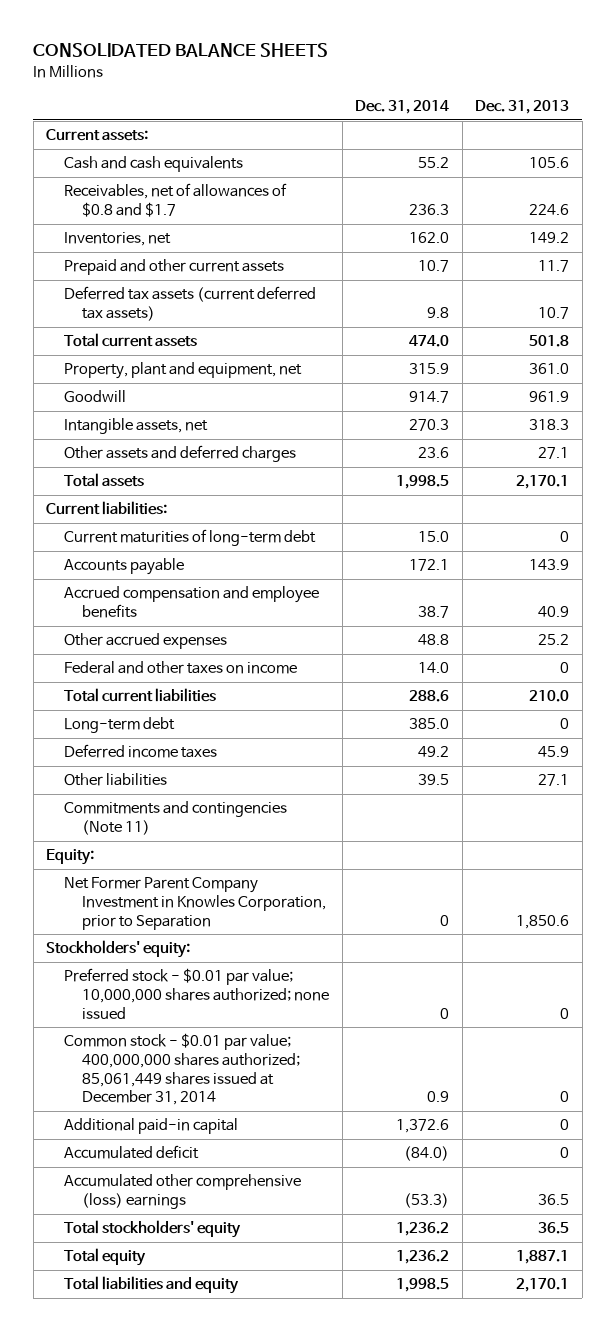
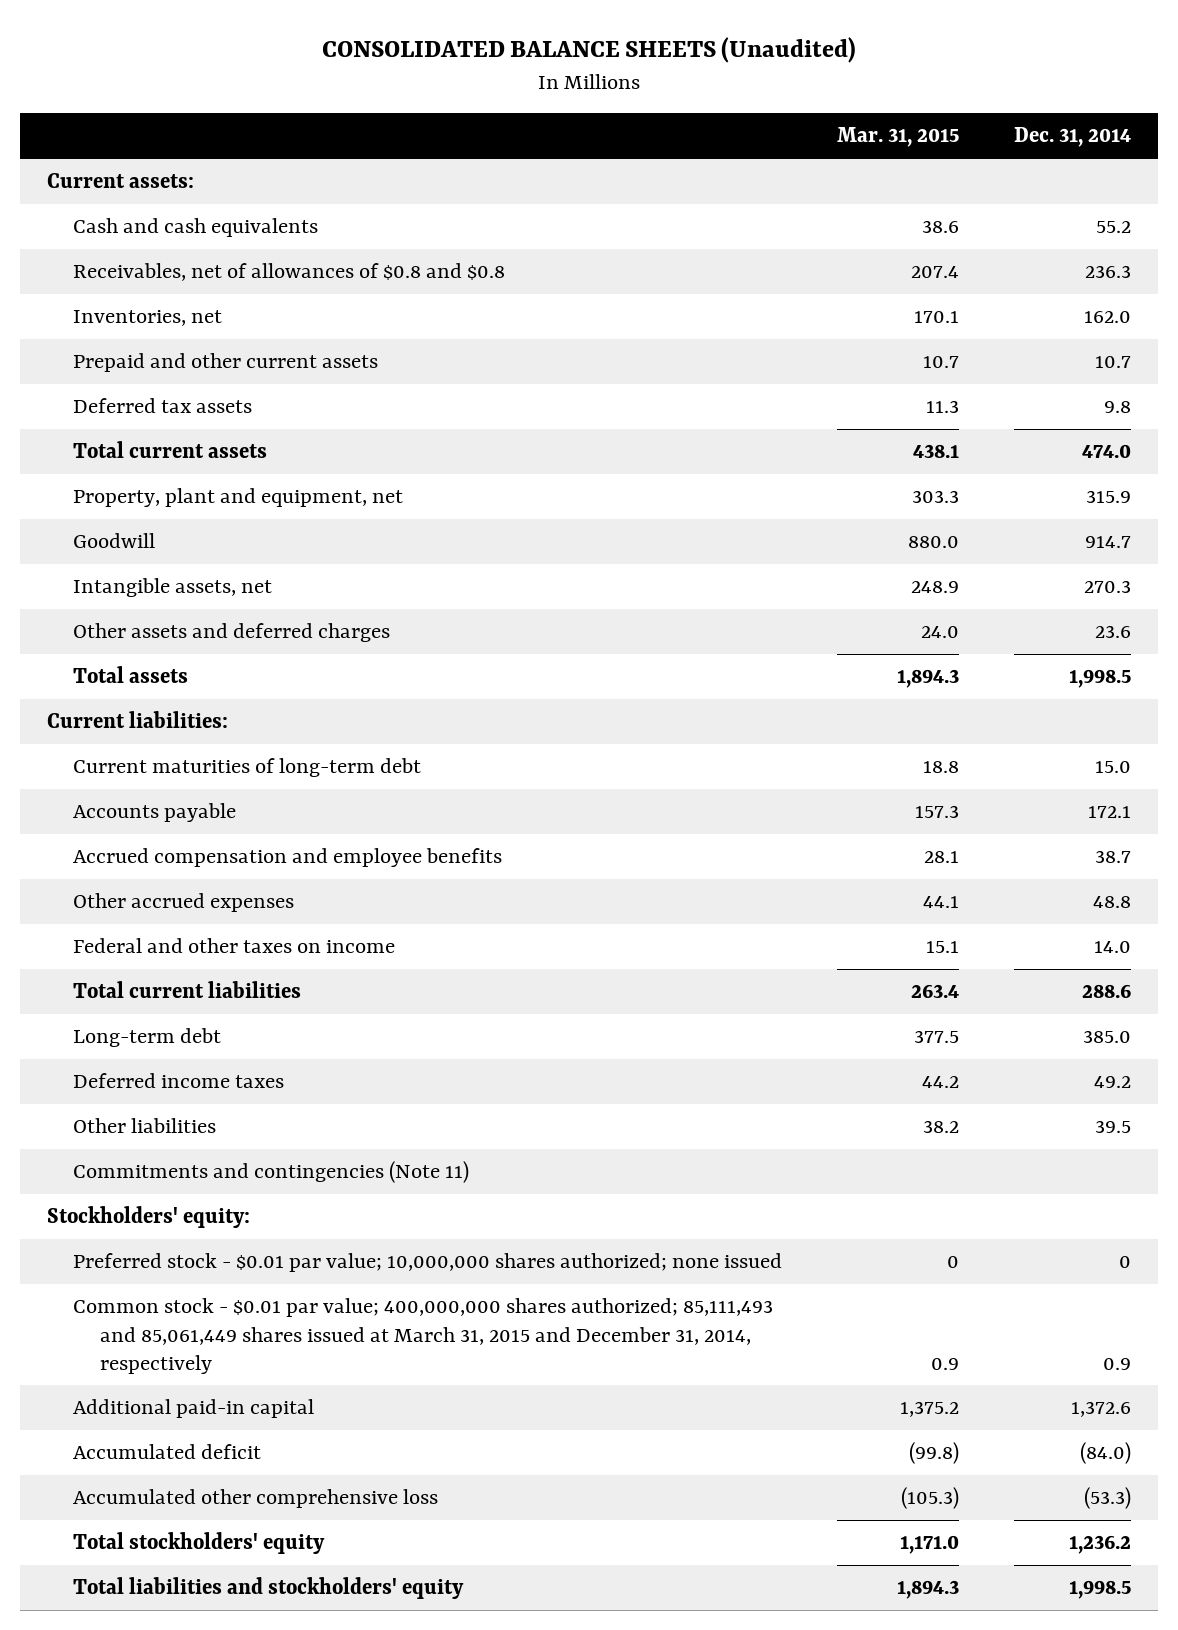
[33,43,329,58] CONSOLIDATED BALANCE SHEETS -> [321,36,856,63] CONSOLIDATED BALANCE SHEETS (Unaudited)
[475,100,570,115] Dec. 31, 2013 -> none
none -> [837,127,960,148] Mar. 31, 2015
[64,183,288,217] Receivables, net of allowances of $0.8 and $1.7 -> [73,263,506,282] Receivables, net of allowances of $0.8 and $0.8
[64,286,317,321] Deferred tax assets (current deferred tax assets) -> [73,398,253,414] Deferred tax assets
[46,849,95,866] Equity: -> none
[64,877,327,930] Net Former Parent Company Investment in Knowles Corporation, prior to Separation -> none
[64,1033,301,1106] Common stock - $0.01 par value; 400,000,000 shares authorized; 85,061,449 shares issued at December 31, 2014 -> [73,1298,774,1374] Common stock - $0.01 par value; 400,000,000 shares authorized; 85,111,493 and 85,061,449 shares issued at March 31, 2015 and December 31, 2014, respectively
[64,1174,302,1209] Accumulated other comprehensive (loss) earnings -> [73,1489,439,1509] Accumulated other comprehensive loss
[64,1248,147,1267] Total equity -> none
[64,1276,240,1295] Total liabilities and equity -> [73,1577,465,1600] Total liabilities and stockholders' equity

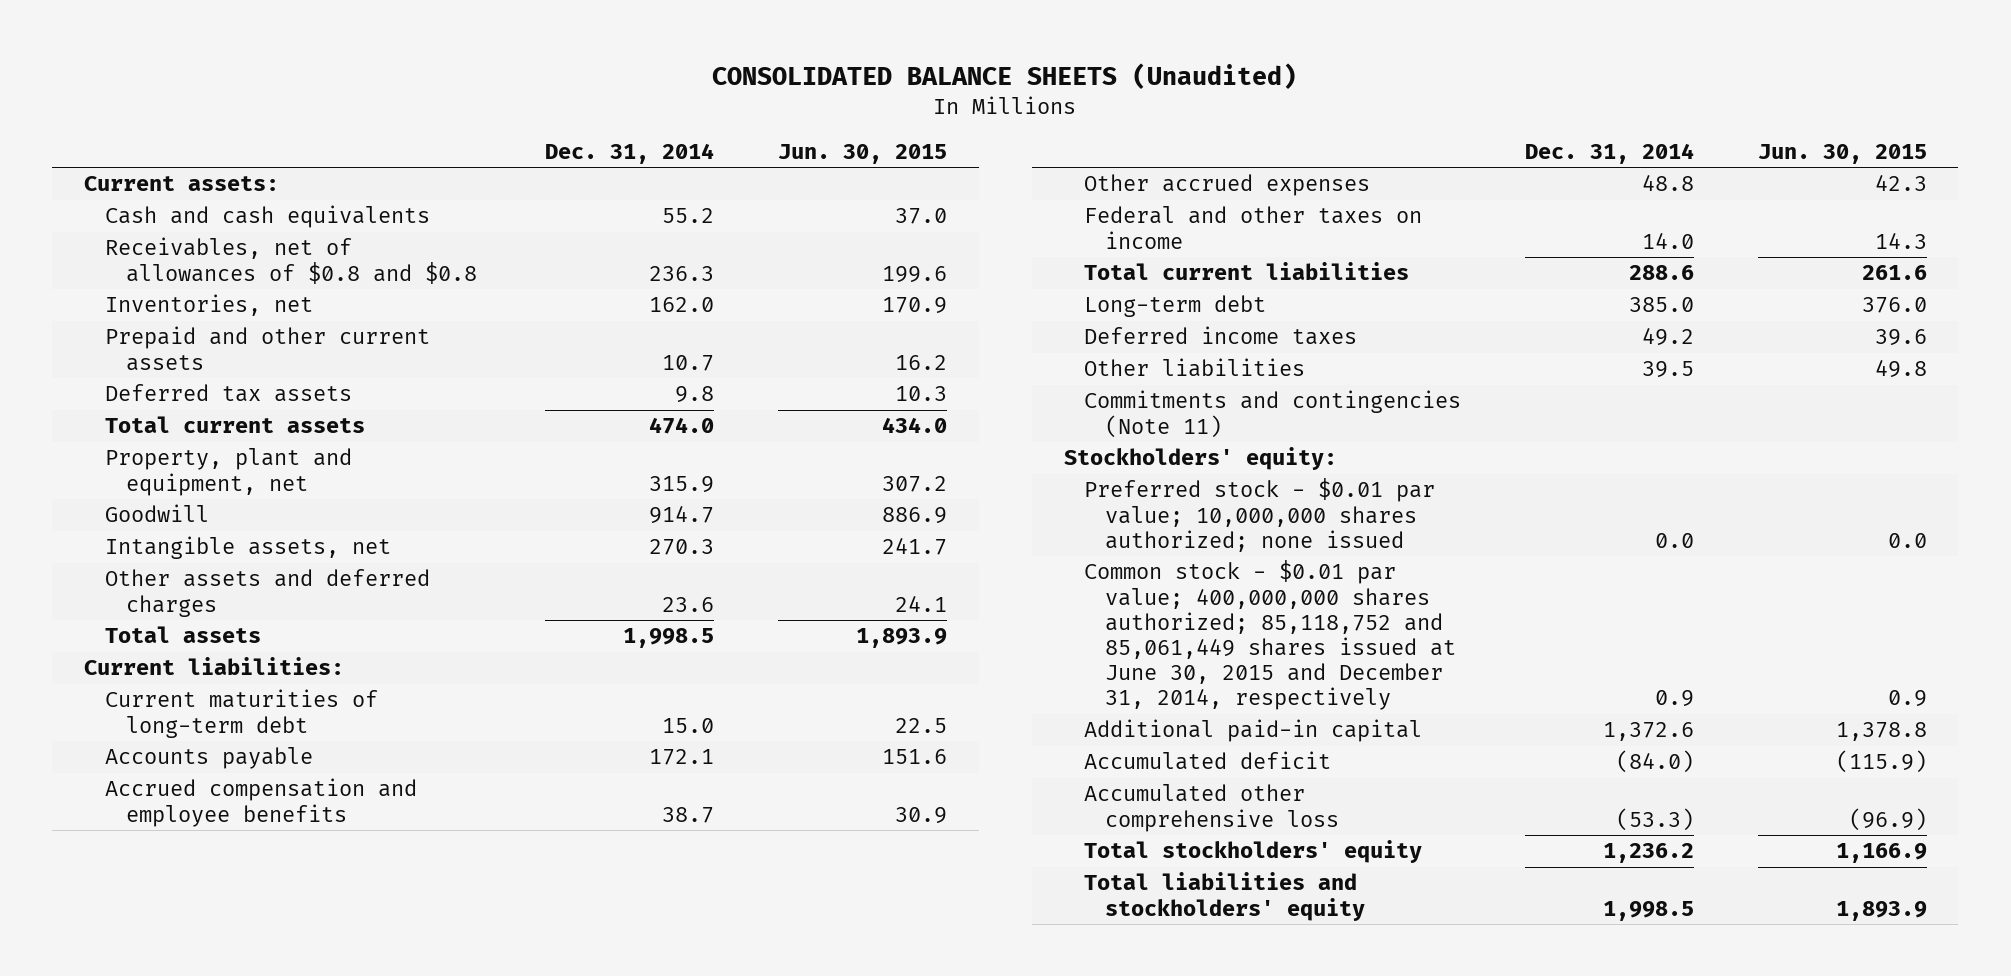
[837,127,960,148] Mar. 31, 2015 -> none
none -> [777,144,947,165] Jun. 30, 2015
[1118,1256,1131,1269] 0 -> [1655,532,1695,548] 0.0
[73,1298,774,1374] Common stock - $0.01 par value; 400,000,000 shares authorized; 85,111,493 and 85,061,449 shares issued at March 31, 2015 and December 31, 2014, respectively -> [1084,560,1457,711] Common stock - $0.01 par value; 400,000,000 shares authorized; 85,118,752 and 85,061,449 shares issued at June 30, 2015 and December 31, 2014, respectively

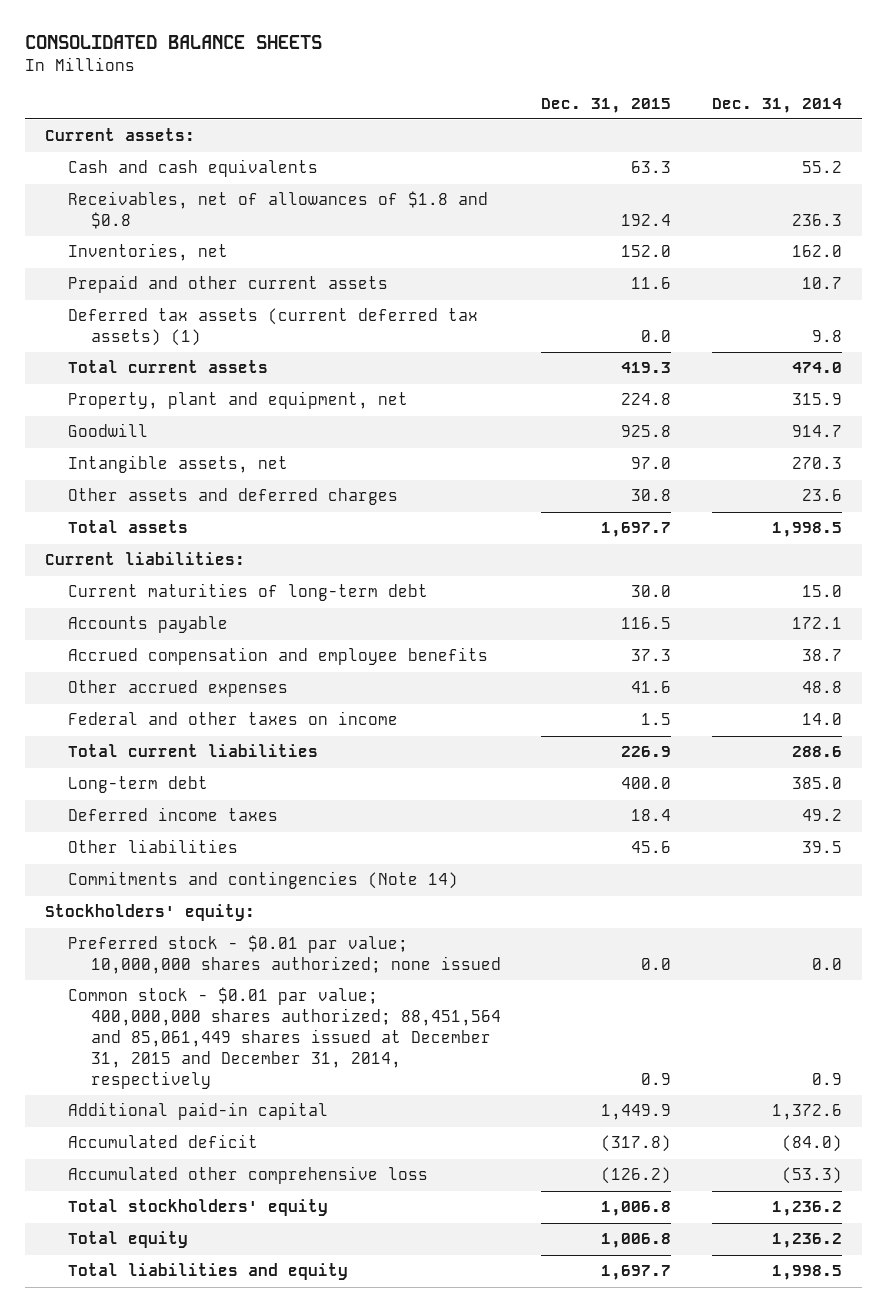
[712,63,1298,90] CONSOLIDATED BALANCE SHEETS (Unaudited) -> [24,35,322,50] CONSOLIDATED BALANCE SHEETS
[777,144,947,165] Jun. 30, 2015 -> none
none -> [541,97,672,113] Dec. 31, 2015
[104,237,477,284] Receivables, net of allowances of $0.8 and $0.8 -> [67,191,488,230] Receivables, net of allowances of $1.8 and $0.8
[104,384,352,403] Deferred tax assets -> [67,308,478,347] Deferred tax assets (current deferred tax assets) (1)
[1084,390,1462,438] Commitments and contingencies (Note 11) -> [67,871,458,890] Commitments and contingencies (Note 14)
[1084,560,1457,711] Common stock - $0.01 par value; 400,000,000 shares authorized; 85,118,752 and 85,061,449 shares issued at June 30, 2015 and December 31, 2014, respectively -> [67,987,501,1089] Common stock - $0.01 par value; 400,000,000 shares authorized; 88,451,564 and 85,061,449 shares issued at December 31, 2015 and December 31, 2014, respectively
none -> [67,1231,188,1249] Total equity
[1084,872,1366,921] Total liabilities and stockholders' equity -> [67,1263,348,1281] Total liabilities and equity

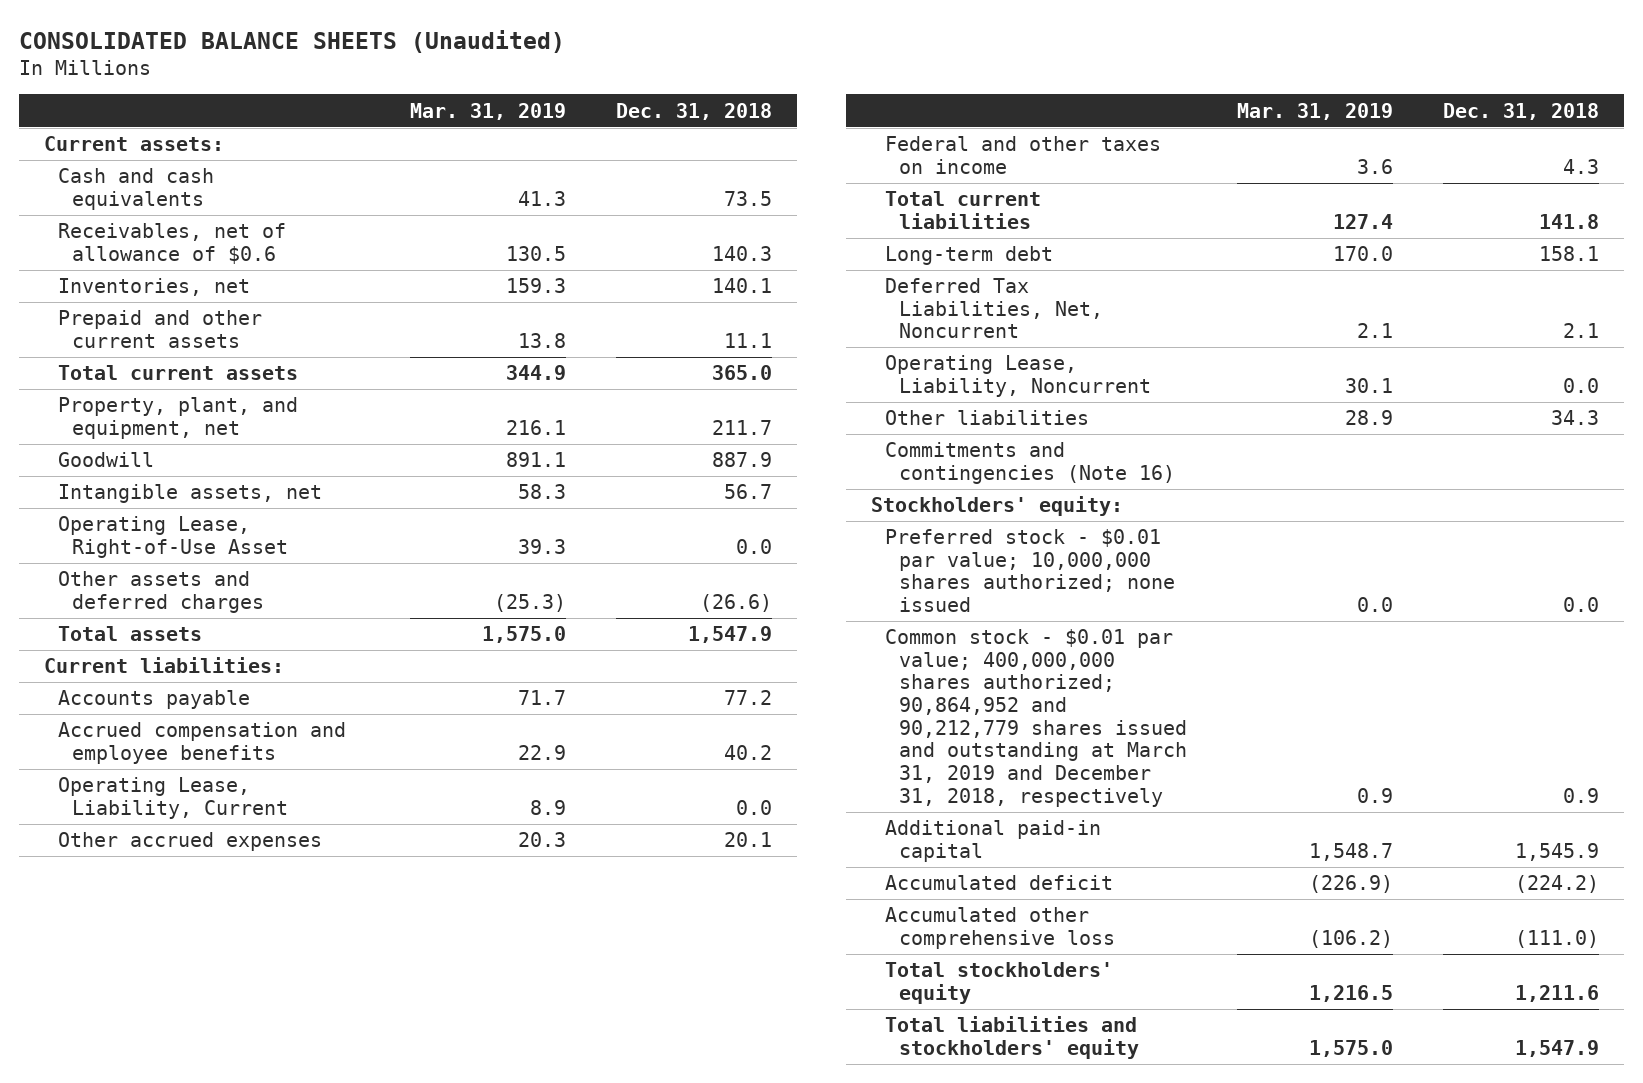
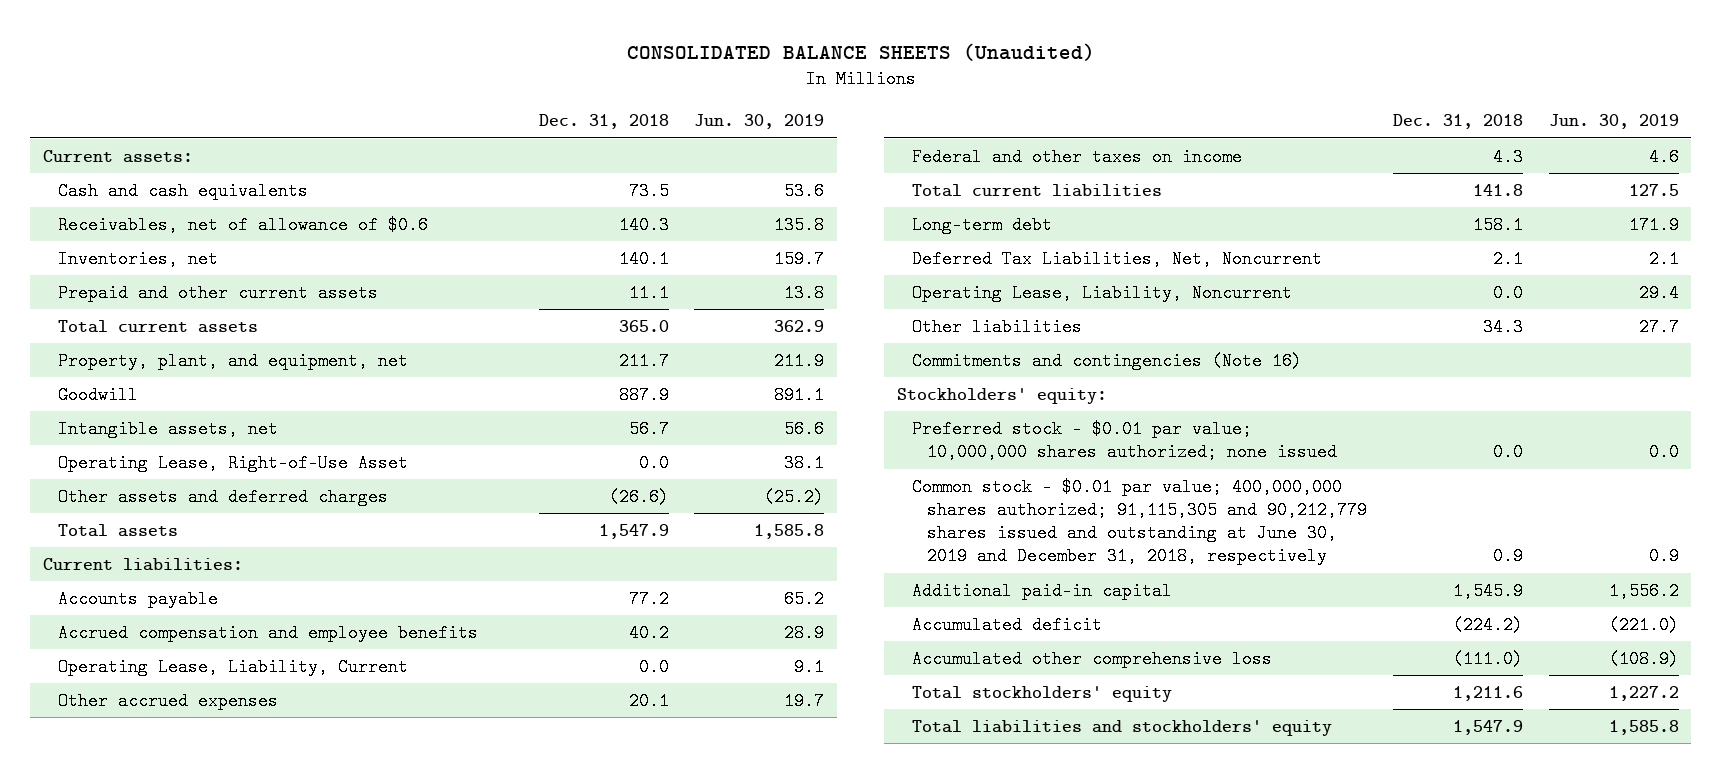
[409,102,566,120] Mar. 31, 2019 -> none
none -> [694,114,825,130] Jun. 30, 2019
[884,629,1188,807] Common stock - $0.01 par value; 400,000,000 shares authorized; 90,864,952 and 90,212,779 shares issued and outstanding at March 31, 2019 and December 31, 2018, respectively -> [912,477,1368,566] Common stock - $0.01 par value; 400,000,000 shares authorized; 91,115,305 and 90,212,779 shares issued and outstanding at June 30, 2019 and December 31, 2018, respectively

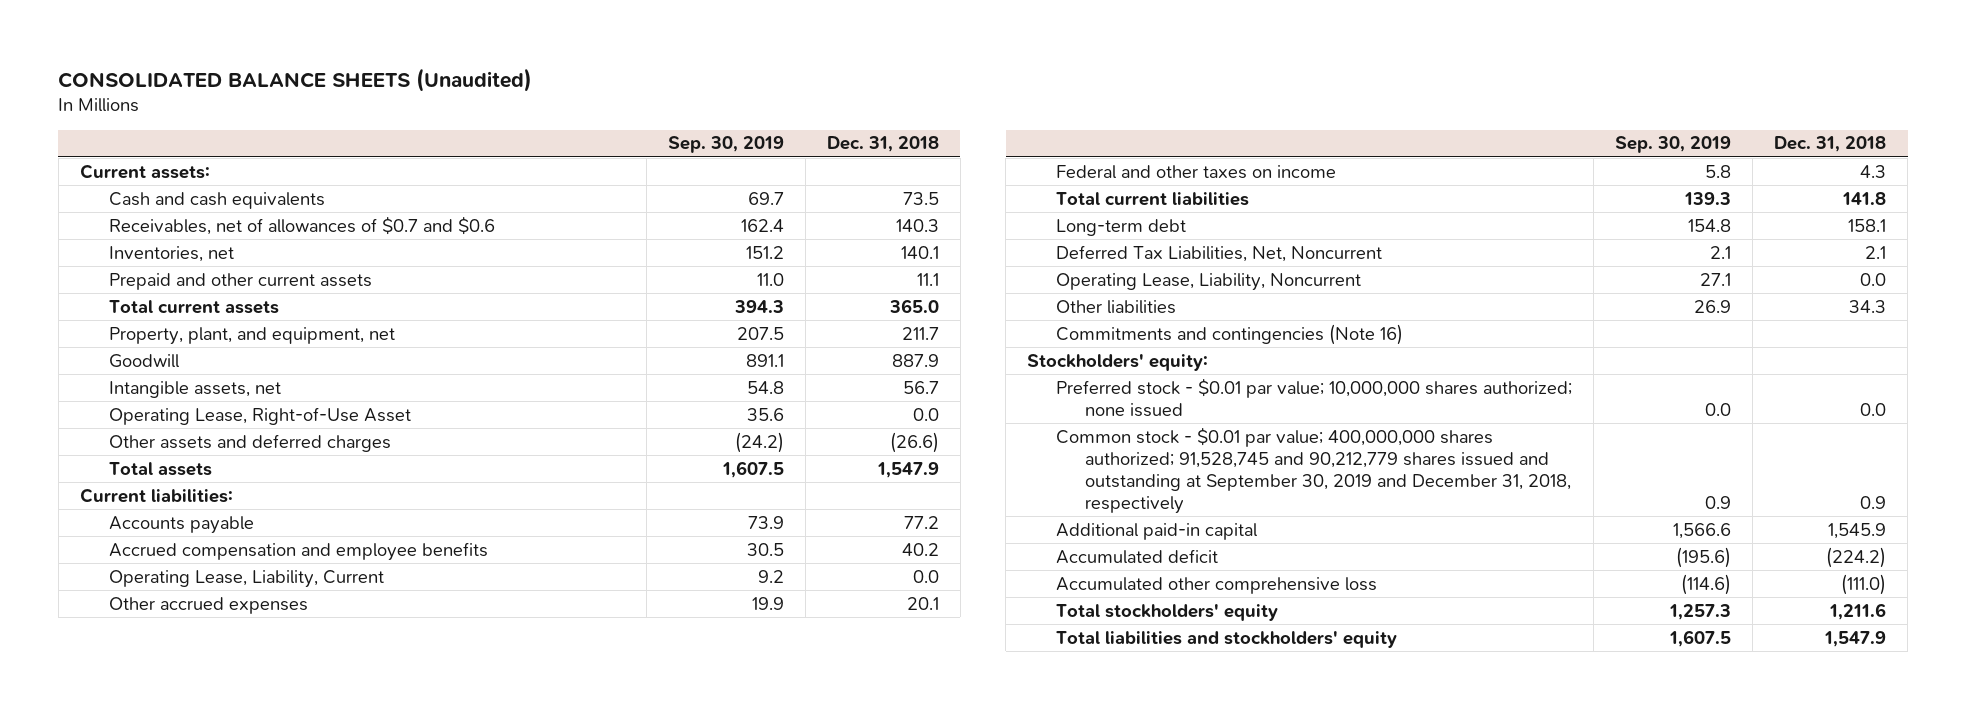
[694,114,825,130] Jun. 30, 2019 -> none
none -> [667,136,784,154] Sep. 30, 2019
[57,215,428,234] Receivables, net of allowance of $0.6 -> [108,215,495,235] Receivables, net of allowances of $0.7 and $0.6
[912,477,1368,566] Common stock - $0.01 par value; 400,000,000 shares authorized; 91,115,305 and 90,212,779 shares issued and outstanding at June 30, 2019 and December 31, 2018, respectively -> [1056,426,1572,515] Common stock - $0.01 par value; 400,000,000 shares authorized; 91,528,745 and 90,212,779 shares issued and outstanding at September 30, 2019 and December 31, 2018, respectively

